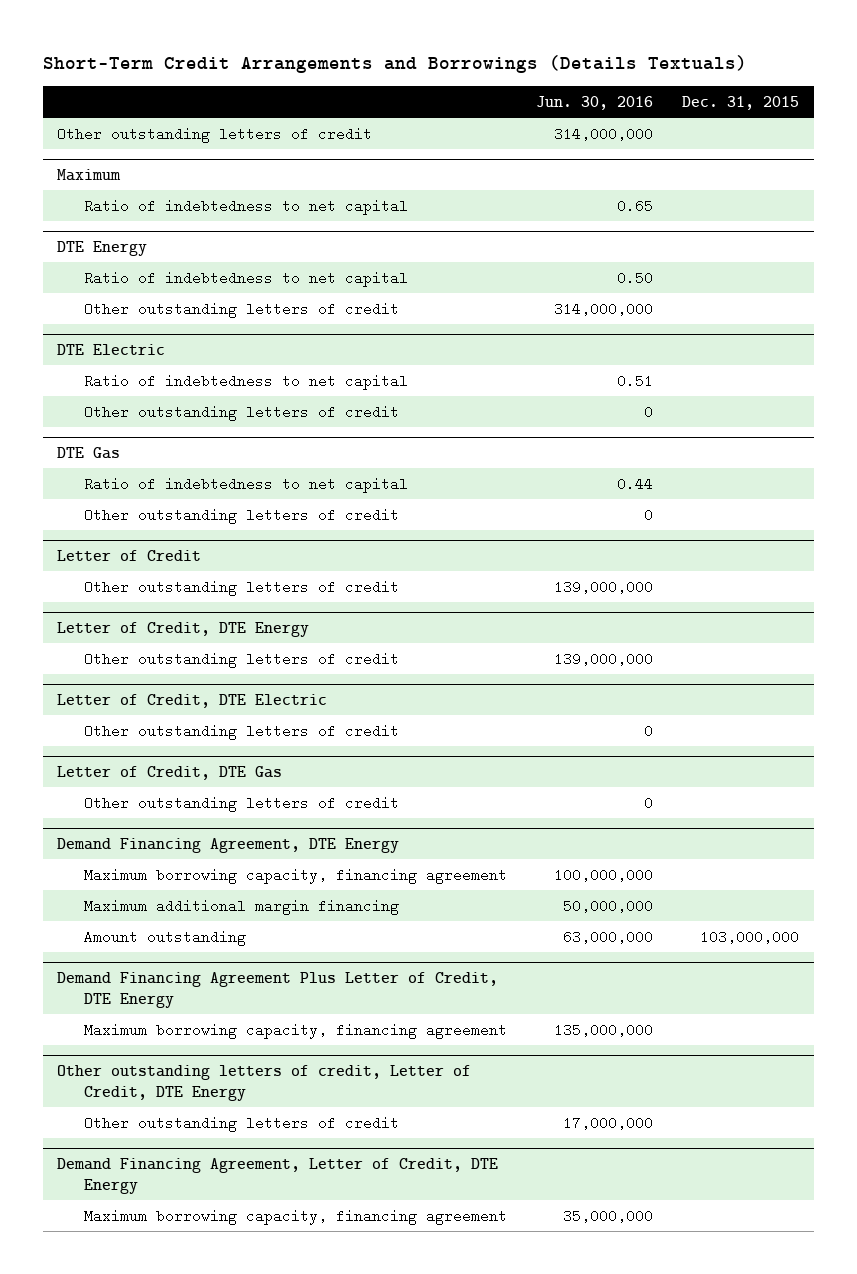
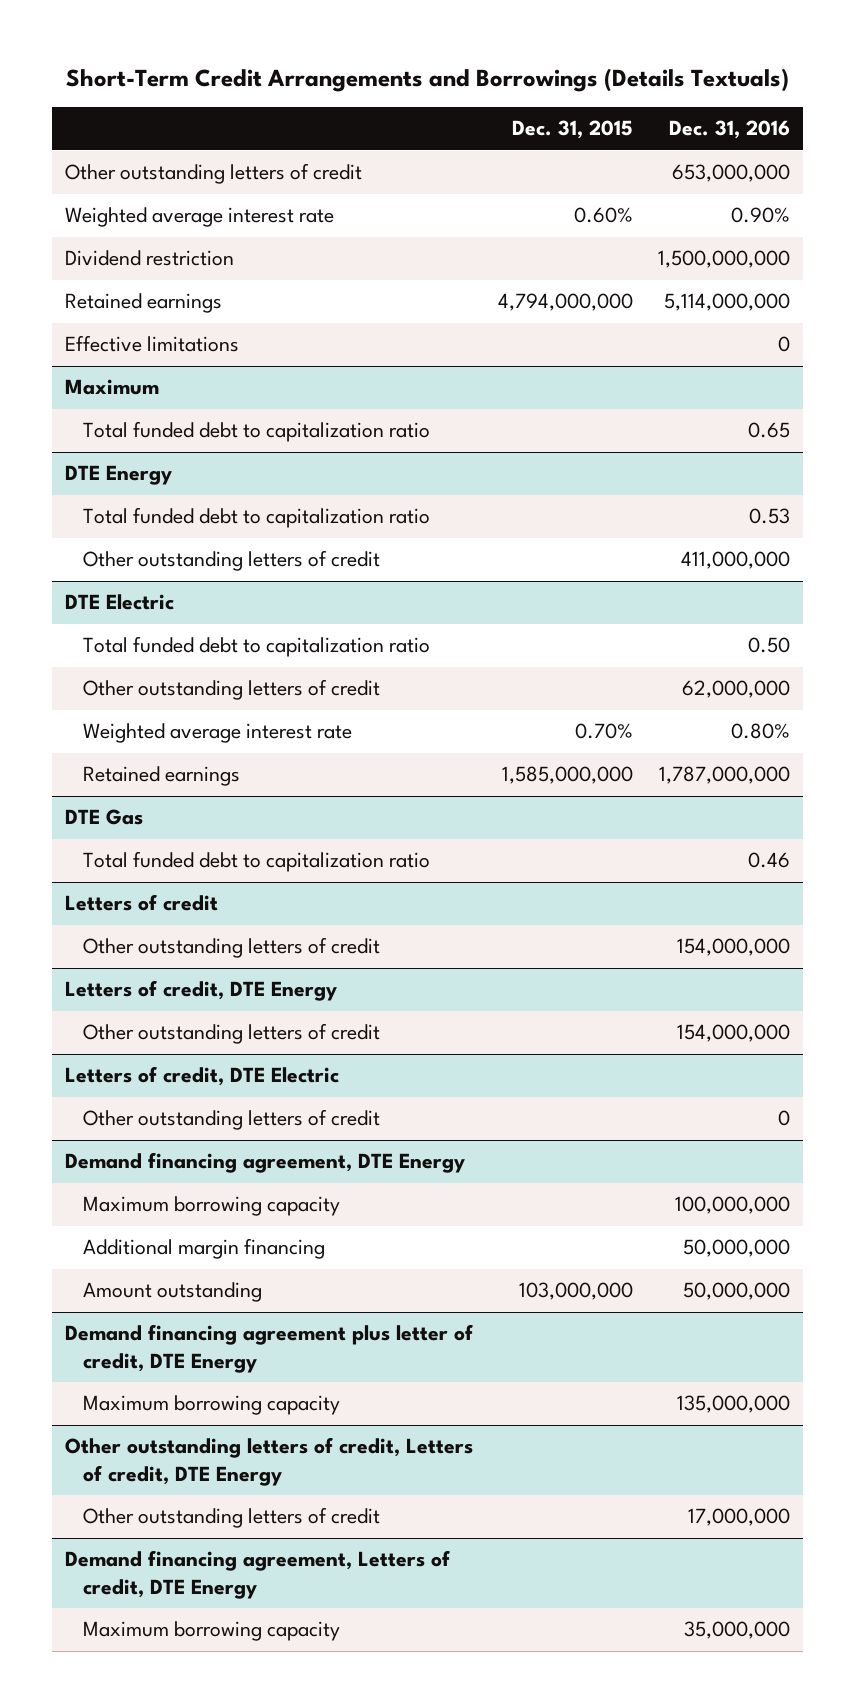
[536,95,654,110] Jun. 30, 2016 -> none
none -> [669,120,791,140] Dec. 31, 2016
none -> [64,207,334,228] Weighted average interest rate
none -> [64,250,234,267] Dividend restriction
none -> [64,293,222,314] Retained earnings
none -> [64,335,239,353] Effective limitations
[84,198,409,215] Ratio of indebtedness to net capital -> [83,421,431,443] Total funded debt to capitalization ratio
[84,270,409,287] Ratio of indebtedness to net capital -> [83,507,431,529] Total funded debt to capitalization ratio
[84,373,409,390] Ratio of indebtedness to net capital -> [83,636,431,658] Total funded debt to capitalization ratio
none -> [83,723,353,744] Weighted average interest rate
none -> [83,766,241,787] Retained earnings
[84,507,400,524] Other outstanding letters of credit -> none
[84,476,409,493] Ratio of indebtedness to net capital -> [83,851,431,873] Total funded debt to capitalization ratio
[57,549,202,561] Letter of Credit -> [64,894,218,912] Letters of credit
[57,621,310,637] Letter of Credit, DTE Energy -> [64,980,337,1002] Letters of credit, DTE Energy
[57,693,328,708] Letter of Credit, DTE Electric -> [64,1066,339,1087] Letters of credit, DTE Electric
[57,765,283,780] Letter of Credit, DTE Gas -> none
[84,795,400,812] Other outstanding letters of credit -> none
[57,837,400,853] Demand Financing Agreement, DTE Energy -> [64,1152,465,1174] Demand financing agreement, DTE Energy
[84,867,508,884] Maximum borrowing capacity, financing agreement -> [83,1196,341,1217] Maximum borrowing capacity
[84,898,400,915] Maximum additional margin financing -> [83,1238,326,1260] Additional margin financing
[57,971,499,1008] Demand Financing Agreement Plus Letter of Credit, DTE Energy -> [64,1324,473,1373] Demand financing agreement plus letter of credit, DTE Energy
[84,1022,508,1039] Maximum borrowing capacity, financing agreement -> [83,1395,341,1416] Maximum borrowing capacity
[57,1064,472,1101] Other outstanding letters of credit, Letter of Credit, DTE Energy -> [64,1437,473,1486] Other outstanding letters of credit, Letters of credit, DTE Energy
[57,1157,499,1194] Demand Financing Agreement, Letter of Credit, DTE Energy -> [64,1550,450,1599] Demand financing agreement, Letters of credit, DTE Energy
[84,1208,508,1225] Maximum borrowing capacity, financing agreement -> [83,1621,341,1642] Maximum borrowing capacity

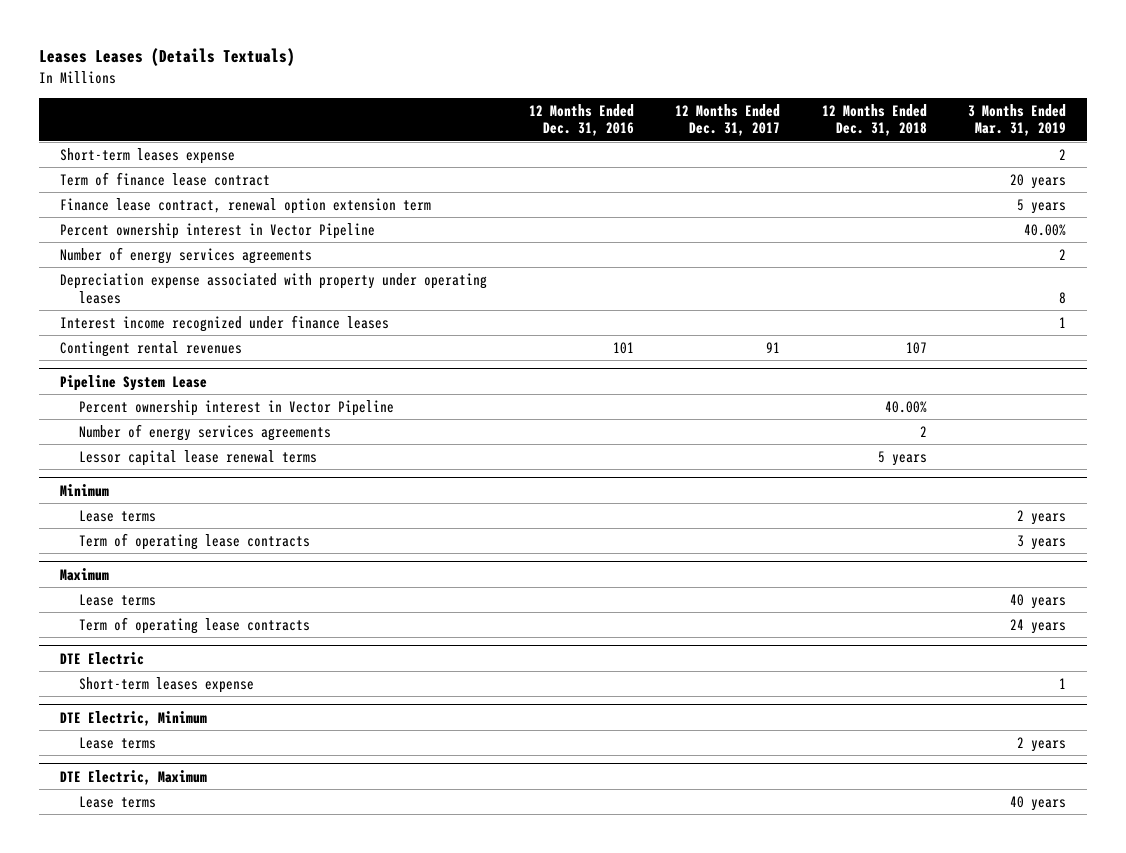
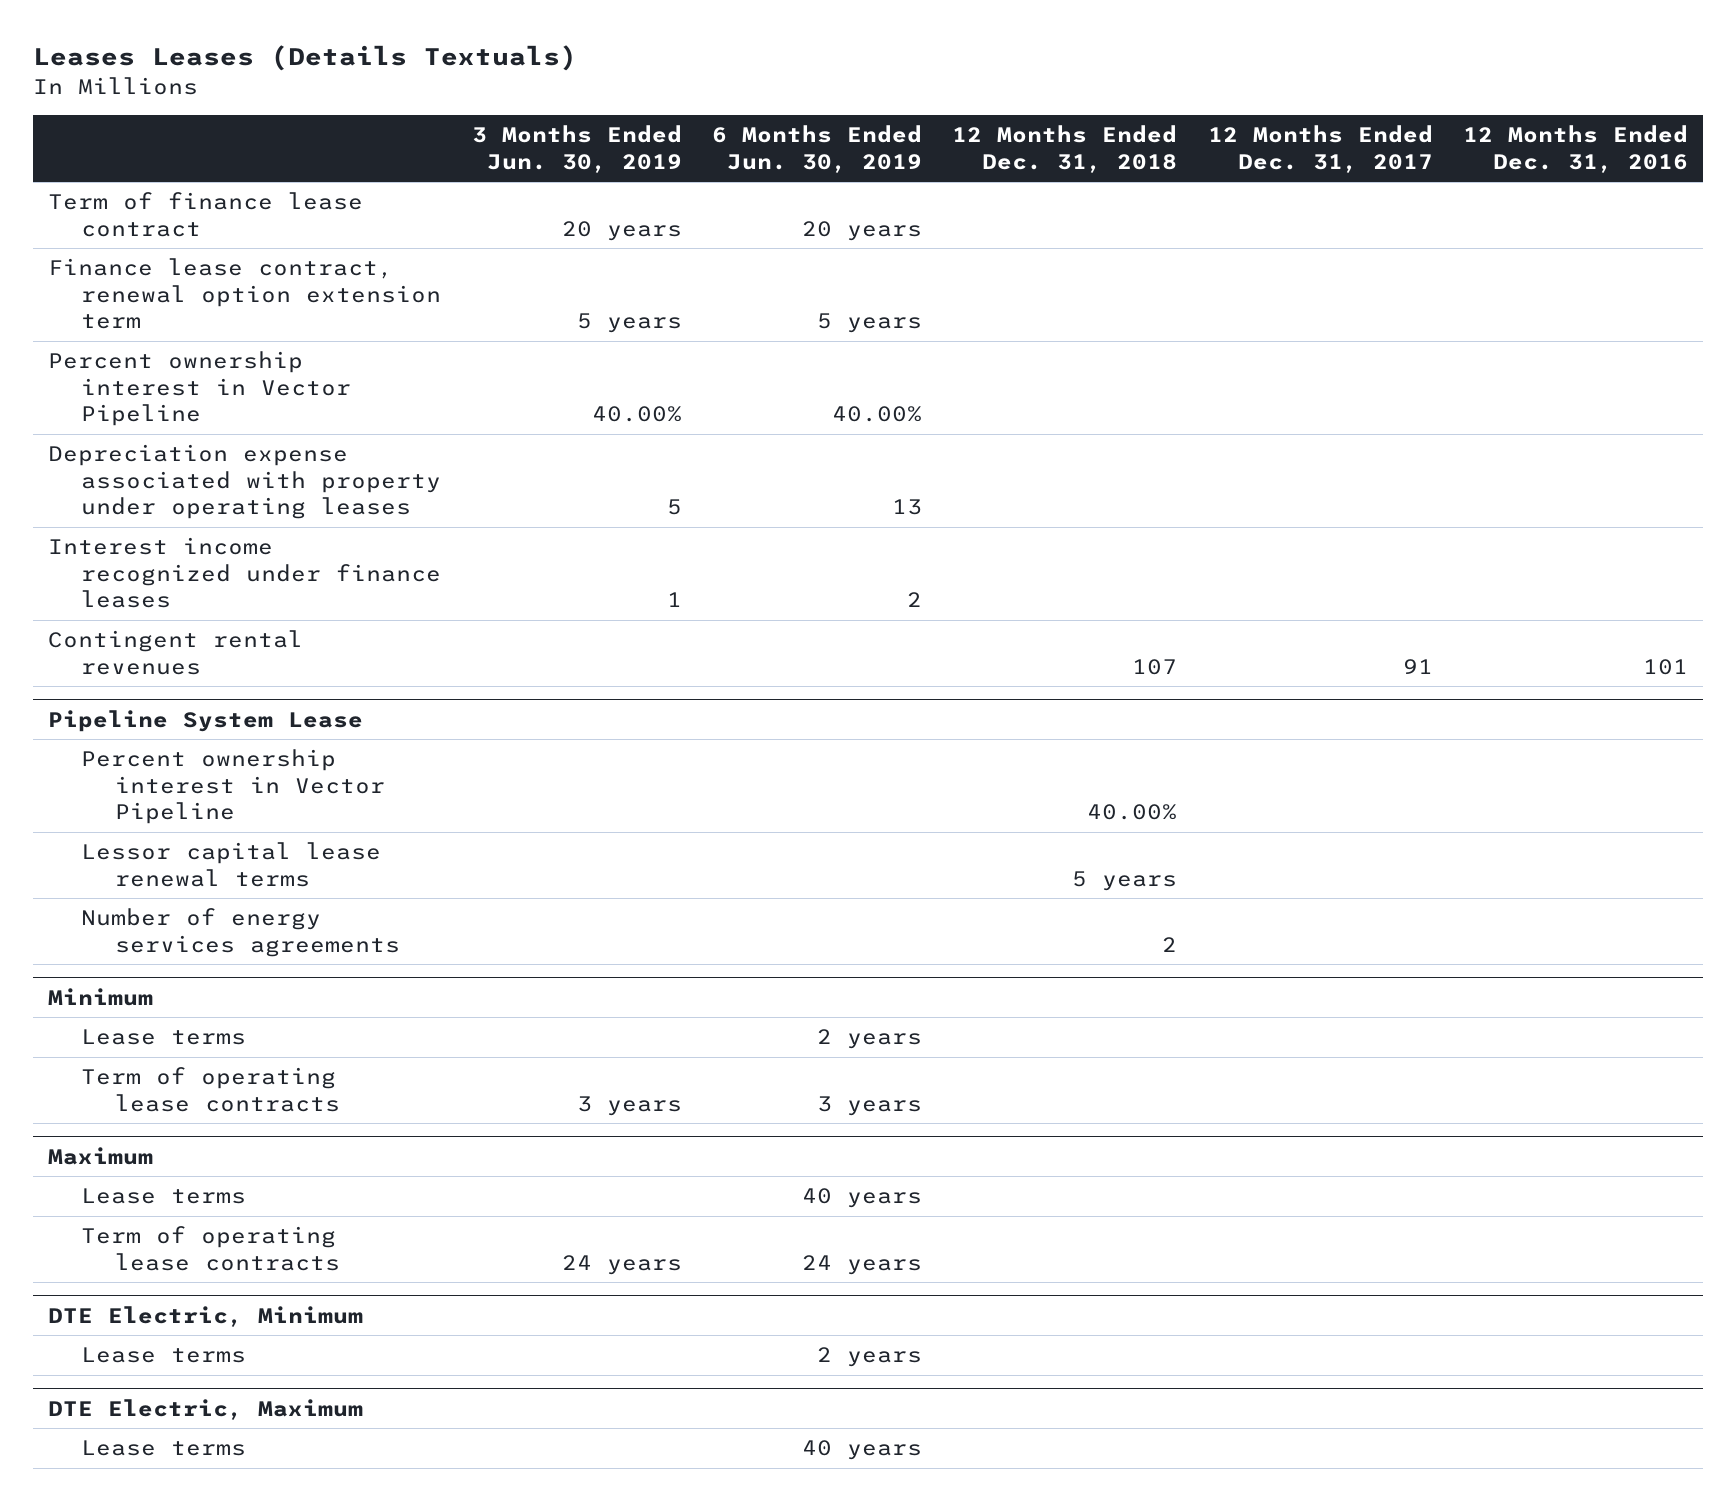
[968,103,1067,137] 3 Months Ended Mar. 31, 2019 -> none
none -> [471,125,682,173] 3 Months Ended Jun. 30, 2019
none -> [712,125,923,173] 6 Months Ended Jun. 30, 2019
[59,147,235,164] Short-term leases expense -> none
[59,246,312,264] Number of energy services agreements -> none
[78,423,331,441] Number of energy services agreements -> [81,908,401,957] Number of energy services agreements
[59,651,144,665] DTE Electric -> none
[78,676,254,693] Short-term leases expense -> none

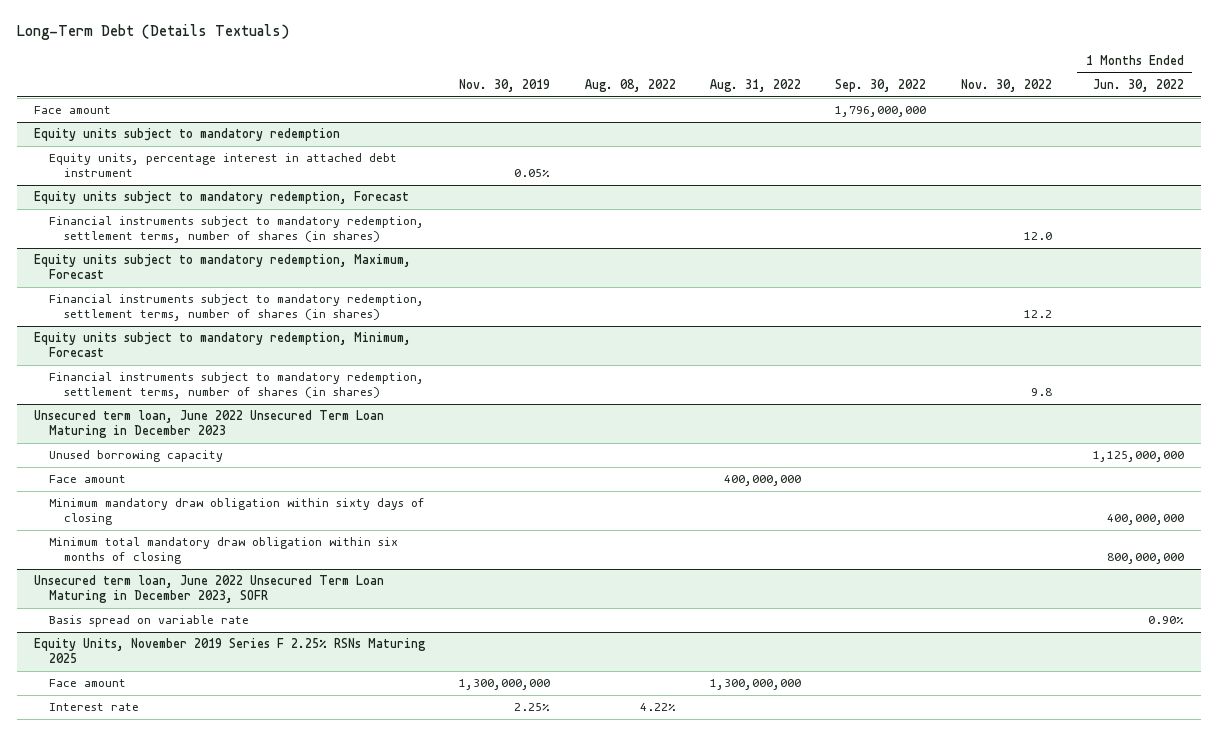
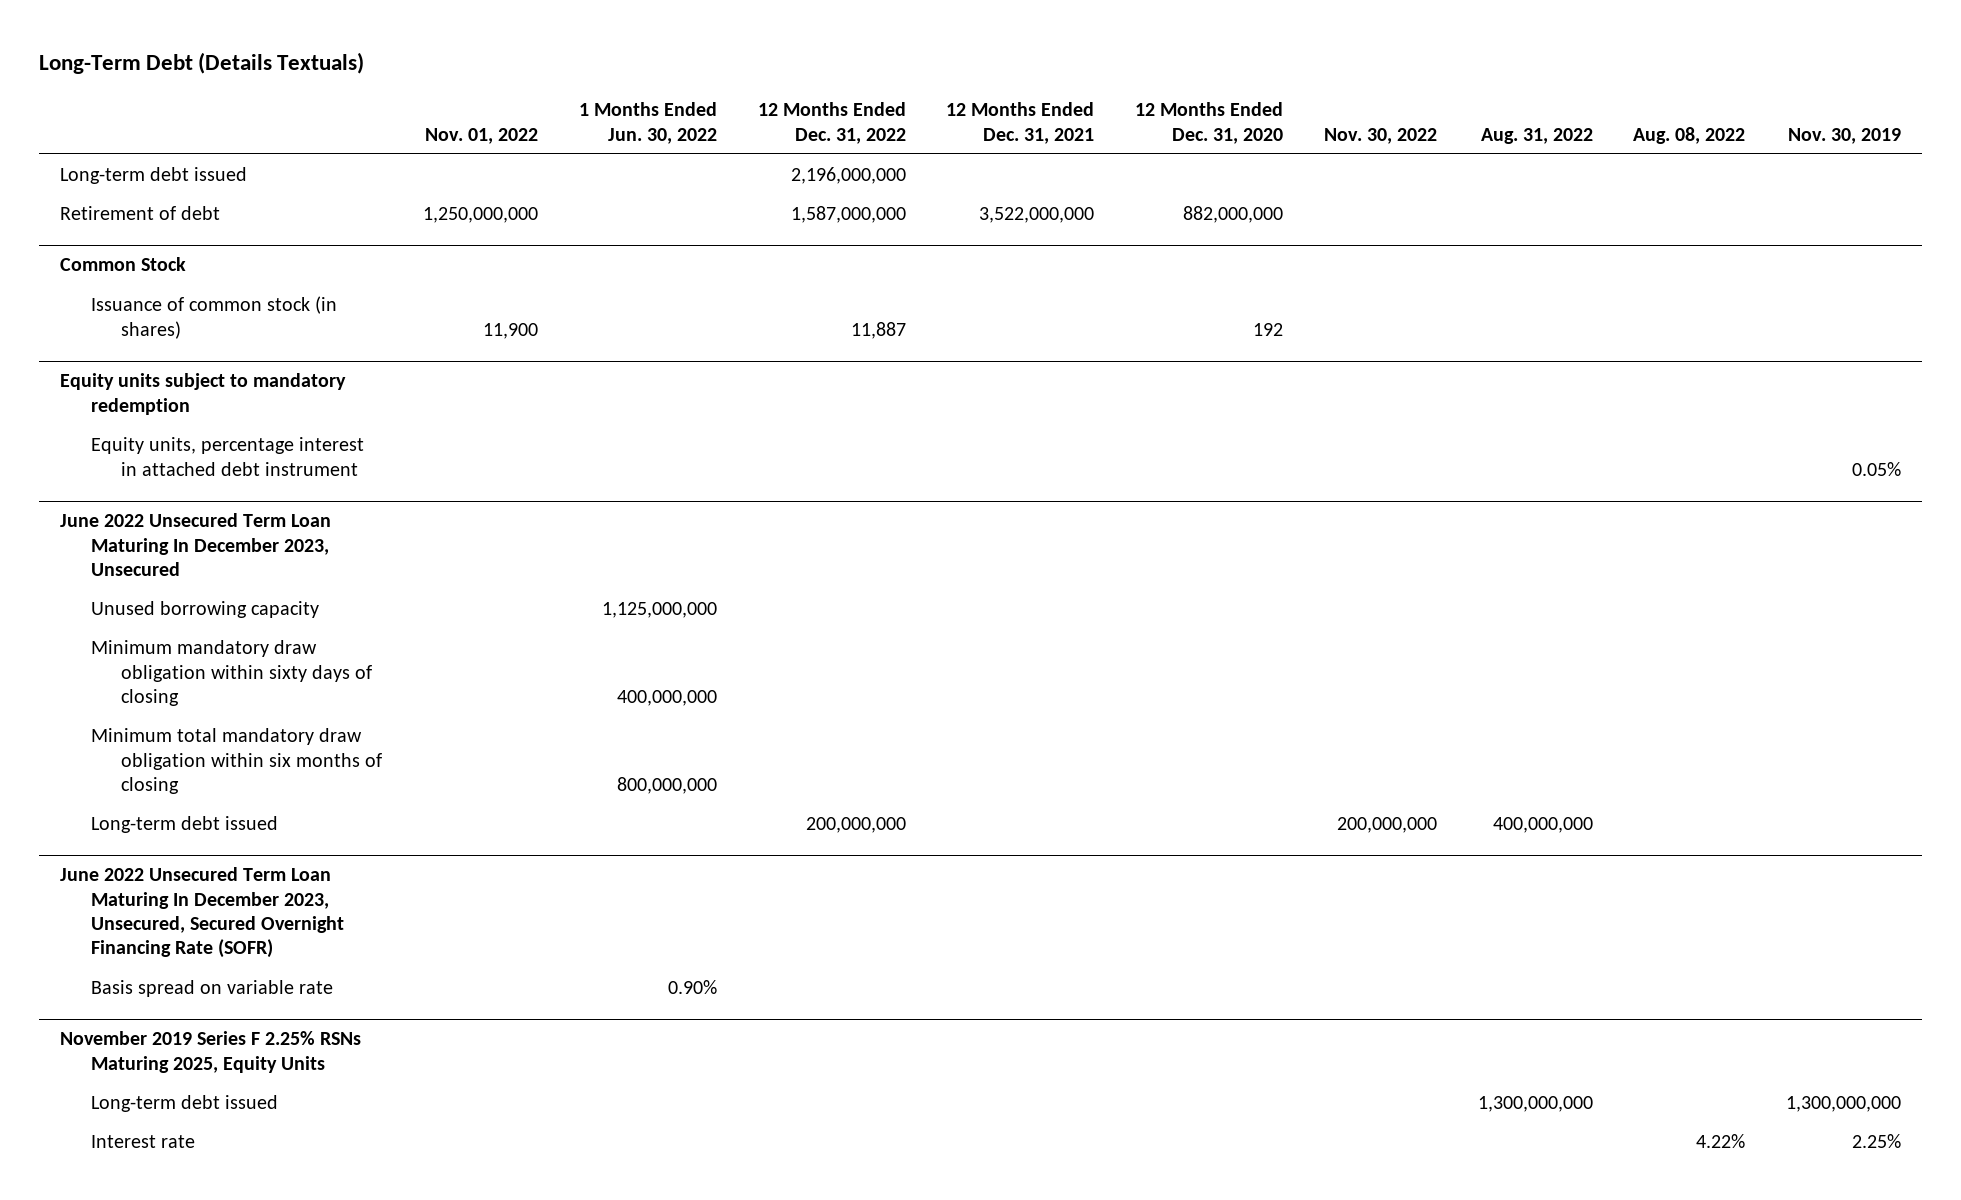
[835,78,927,92] Sep. 30, 2022 -> none
none -> [425,127,539,144] Nov. 01, 2022
none -> [757,102,906,144] 12 Months Ended Dec. 31, 2022
none -> [946,102,1095,144] 12 Months Ended Dec. 31, 2021
none -> [1135,102,1284,144] 12 Months Ended Dec. 31, 2020
[33,106,111,115] Face amount -> [59,167,247,185] Long-term debt issued
none -> [59,206,220,221] Retirement of debt
none -> [59,257,186,272] Common Stock
none -> [90,296,337,339] Issuance of common stock (in shares)
[33,191,409,205] Equity units subject to mandatory redemption, Forecast -> none
[48,216,424,244] Financial instruments subject to mandatory redemption, settlement terms, number of shares (in shares) -> none
[33,254,411,280] Equity units subject to mandatory redemption, Maximum, Forecast -> none
[48,294,424,322] Financial instruments subject to mandatory redemption, settlement terms, number of shares (in shares) -> none
[33,332,411,358] Equity units subject to mandatory redemption, Minimum, Forecast -> none
[48,372,424,400] Financial instruments subject to mandatory redemption, settlement terms, number of shares (in shares) -> none
[33,410,384,439] Unsecured term loan, June 2022 Unsecured Term Loan Maturing in December 2023 -> [59,513,331,577] June 2022 Unsecured Term Loan Maturing In December 2023, Unsecured
[48,475,126,484] Face amount -> none
none -> [90,816,278,834] Long-term debt issued
[33,575,384,604] Unsecured term loan, June 2022 Unsecured Term Loan Maturing in December 2023, SOFR -> [59,867,344,959] June 2022 Unsecured Term Loan Maturing In December 2023, Unsecured, Secured Overnight Financing Rate (SOFR)
[33,638,426,664] Equity Units, November 2019 Series F 2.25% RSNs Maturing 2025 -> [59,1031,361,1073] November 2019 Series F 2.25% RSNs Maturing 2025, Equity Units
[48,679,126,688] Face amount -> [90,1095,278,1113] Long-term debt issued

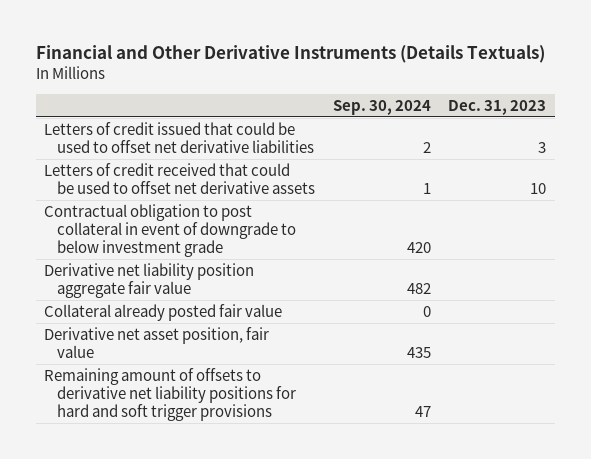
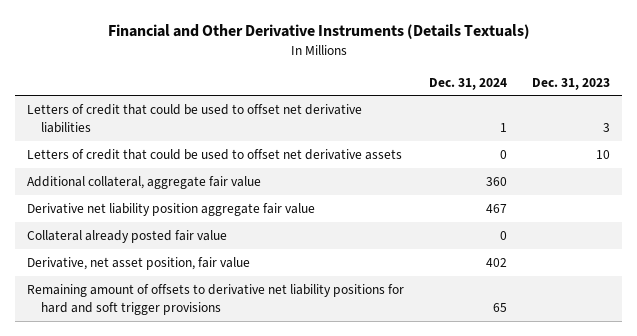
[332,99,431,115] Sep. 30, 2024 -> none
none -> [429,77,508,90] Dec. 31, 2024
[44,121,315,153] Letters of credit issued that could be used to offset net derivative liabilities -> [27,103,363,133] Letters of credit that could be used to offset net derivative liabilities
[44,162,316,194] Letters of credit received that could be used to offset net derivative assets -> [27,148,403,160] Letters of credit that could be used to offset net derivative assets
[44,203,297,257] Contractual obligation to post collateral in event of downgrade to below investment grade -> [27,175,262,189] Additional collateral, aggregate fair value
[44,326,270,358] Derivative net asset position, fair value -> [27,256,251,270] Derivative, net asset position, fair value

